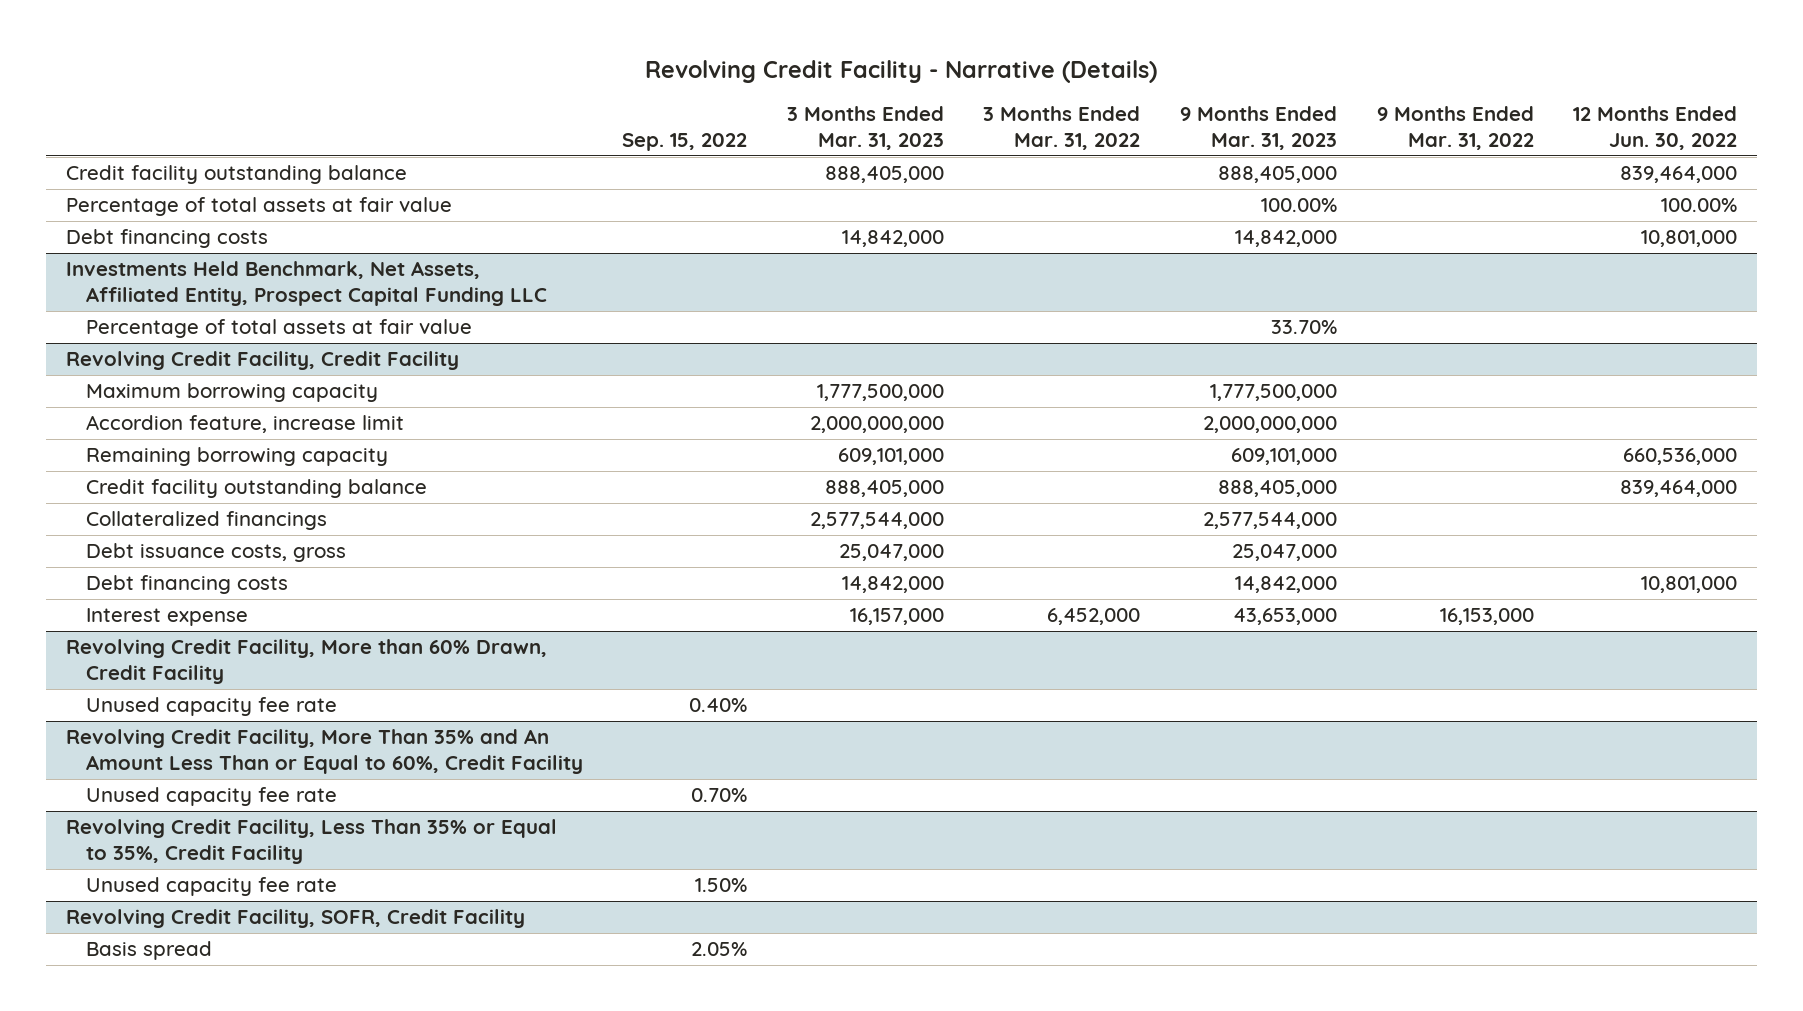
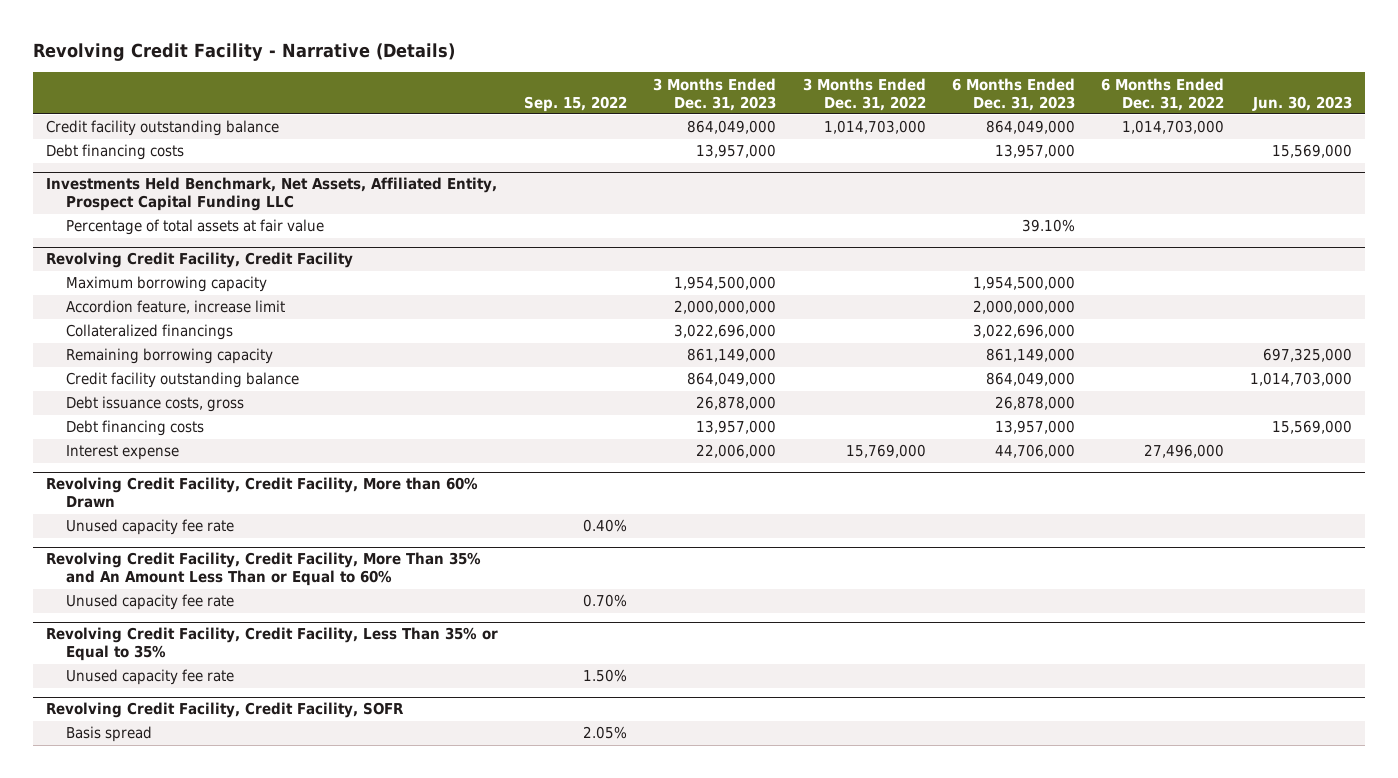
[786,106,944,151] 3 Months Ended Mar. 31, 2023 -> none
[983,106,1141,151] 3 Months Ended Mar. 31, 2022 -> none
[1180,106,1338,151] 9 Months Ended Mar. 31, 2023 -> none
[1376,106,1534,151] 9 Months Ended Mar. 31, 2022 -> none
[1573,106,1738,151] 12 Months Ended Jun. 30, 2022 -> none
none -> [653,77,777,111] 3 Months Ended Dec. 31, 2023
none -> [802,77,926,111] 3 Months Ended Dec. 31, 2022
none -> [951,77,1075,111] 6 Months Ended Dec. 31, 2023
none -> [1100,77,1224,111] 6 Months Ended Dec. 31, 2022
none -> [1251,95,1352,111] Jun. 30, 2023
[65,197,452,217] Percentage of total assets at fair value -> none
[85,511,327,531] Collateralized financings -> [66,324,234,341] Collateralized financings
[65,639,547,684] Revolving Credit Facility, More than 60% Drawn, Credit Facility -> [46,477,479,509] Revolving Credit Facility, Credit Facility, More than 60% Drawn
[65,729,583,774] Revolving Credit Facility, More Than 35% and An Amount Less Than or Equal to 60%, Credit Facility -> [46,552,482,587] Revolving Credit Facility, Credit Facility, More Than 35% and An Amount Less Than or Equal to 60%
[65,819,557,864] Revolving Credit Facility, Less Than 35% or Equal to 35%, Credit Facility -> [46,627,499,662] Revolving Credit Facility, Credit Facility, Less Than 35% or Equal to 35%
[65,909,525,929] Revolving Credit Facility, SOFR, Credit Facility -> [46,702,405,719] Revolving Credit Facility, Credit Facility, SOFR

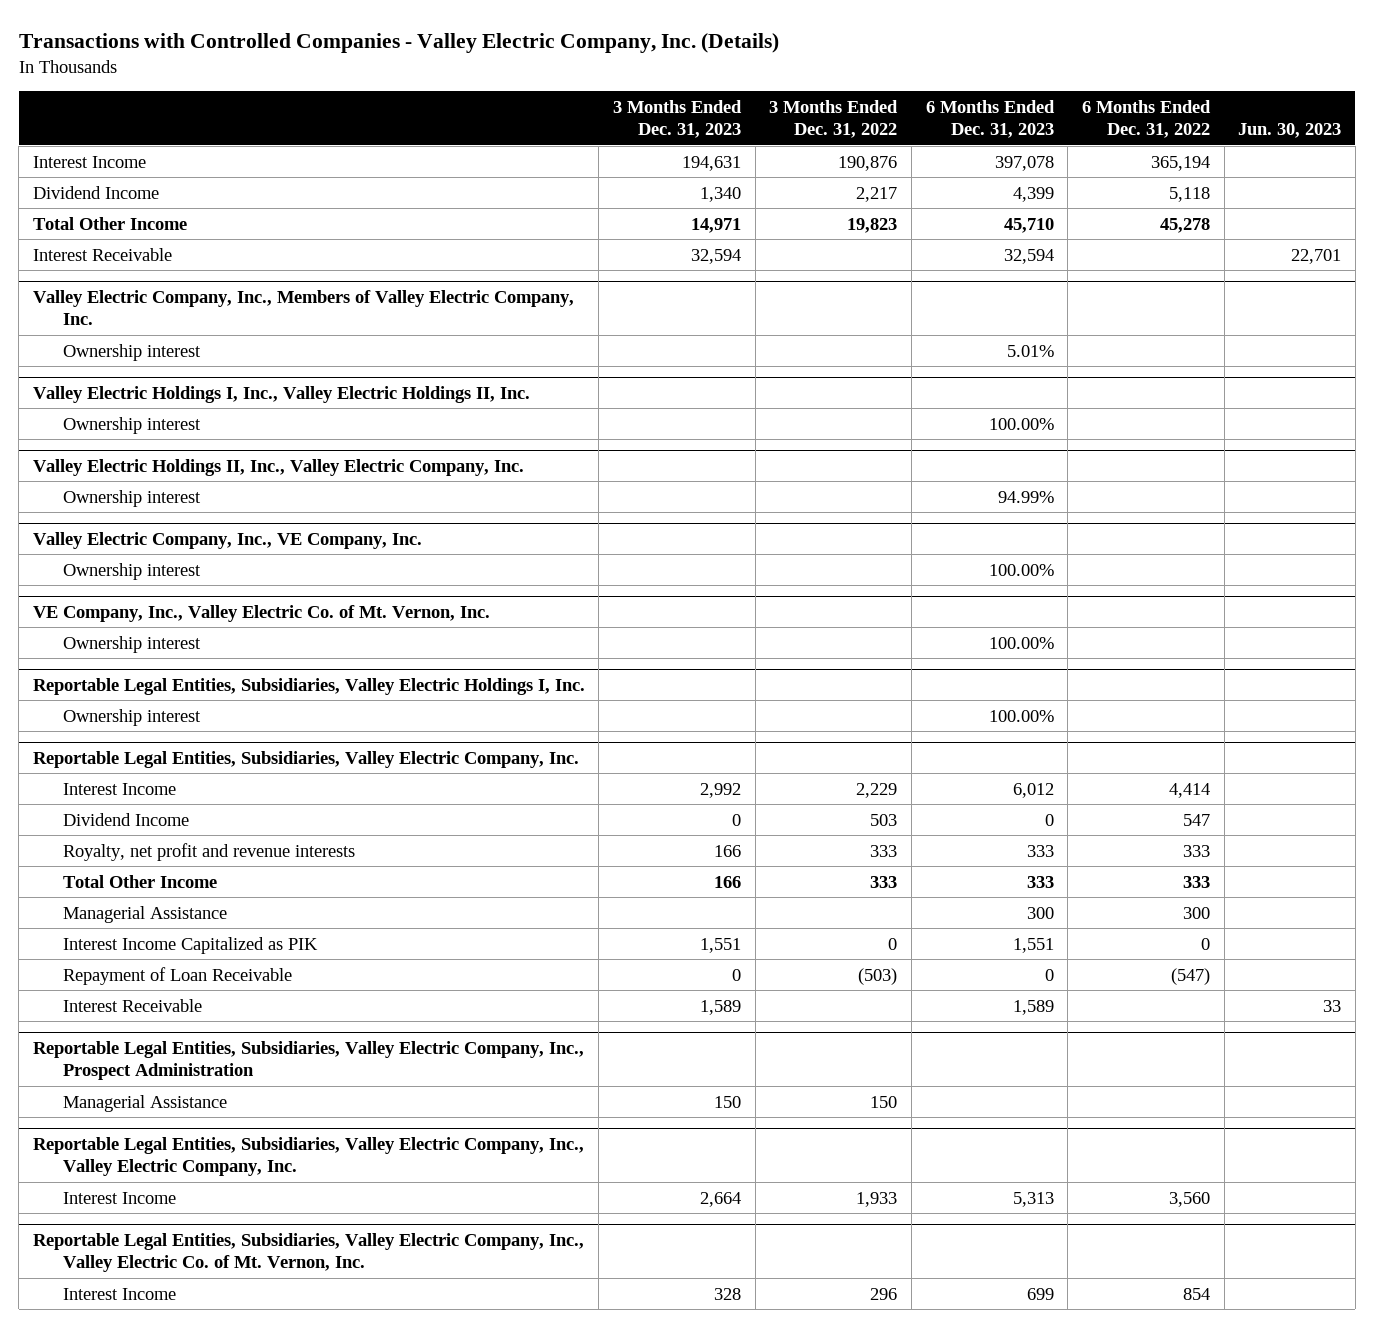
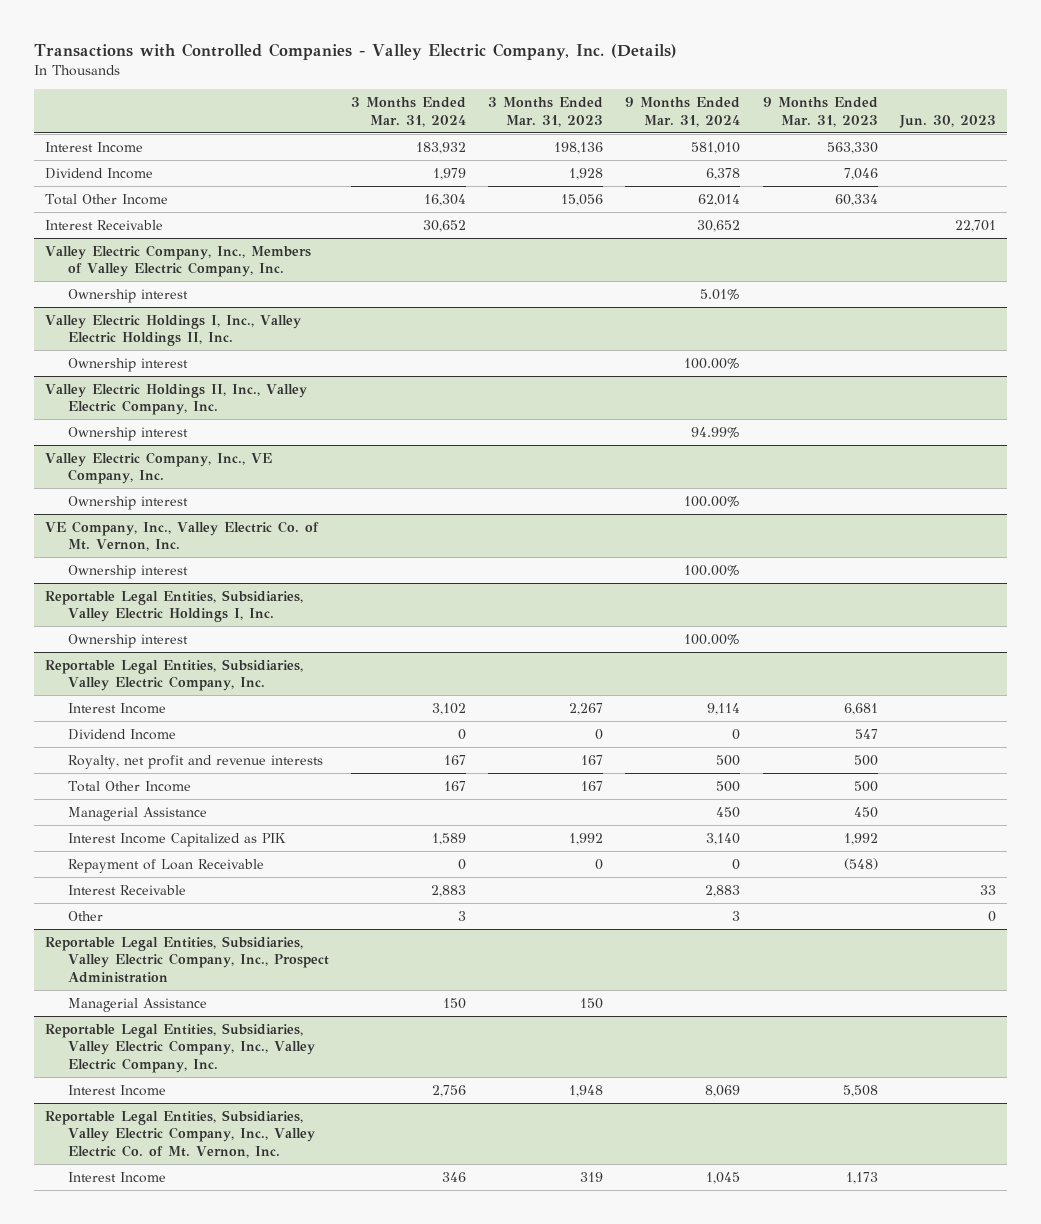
[613,99,743,139] 3 Months Ended Dec. 31, 2023 -> none
[769,99,899,139] 3 Months Ended Dec. 31, 2022 -> none
[925,99,1055,139] 6 Months Ended Dec. 31, 2023 -> none
[1081,99,1211,139] 6 Months Ended Dec. 31, 2022 -> none
none -> [350,97,466,127] 3 Months Ended Mar. 31, 2024
none -> [488,97,604,127] 3 Months Ended Mar. 31, 2023
none -> [625,97,741,127] 9 Months Ended Mar. 31, 2024
none -> [762,97,878,127] 9 Months Ended Mar. 31, 2023
none -> [67,910,103,921] Other

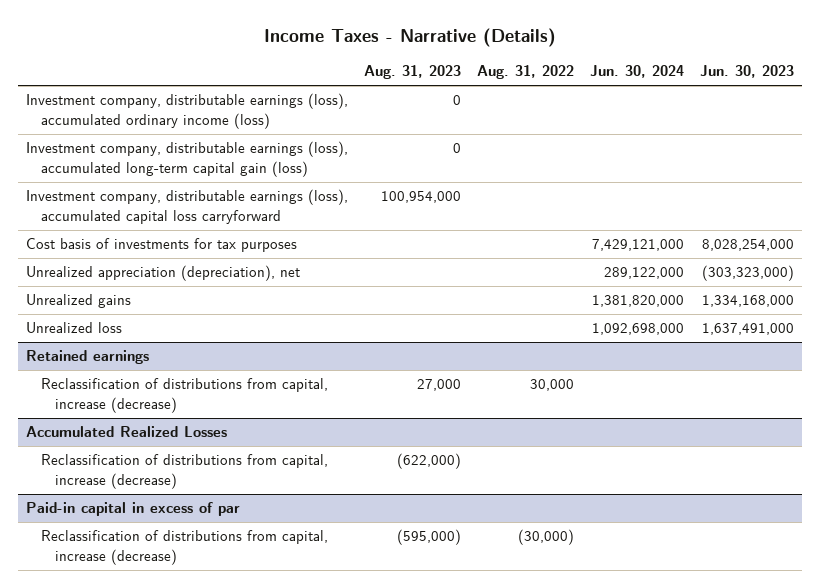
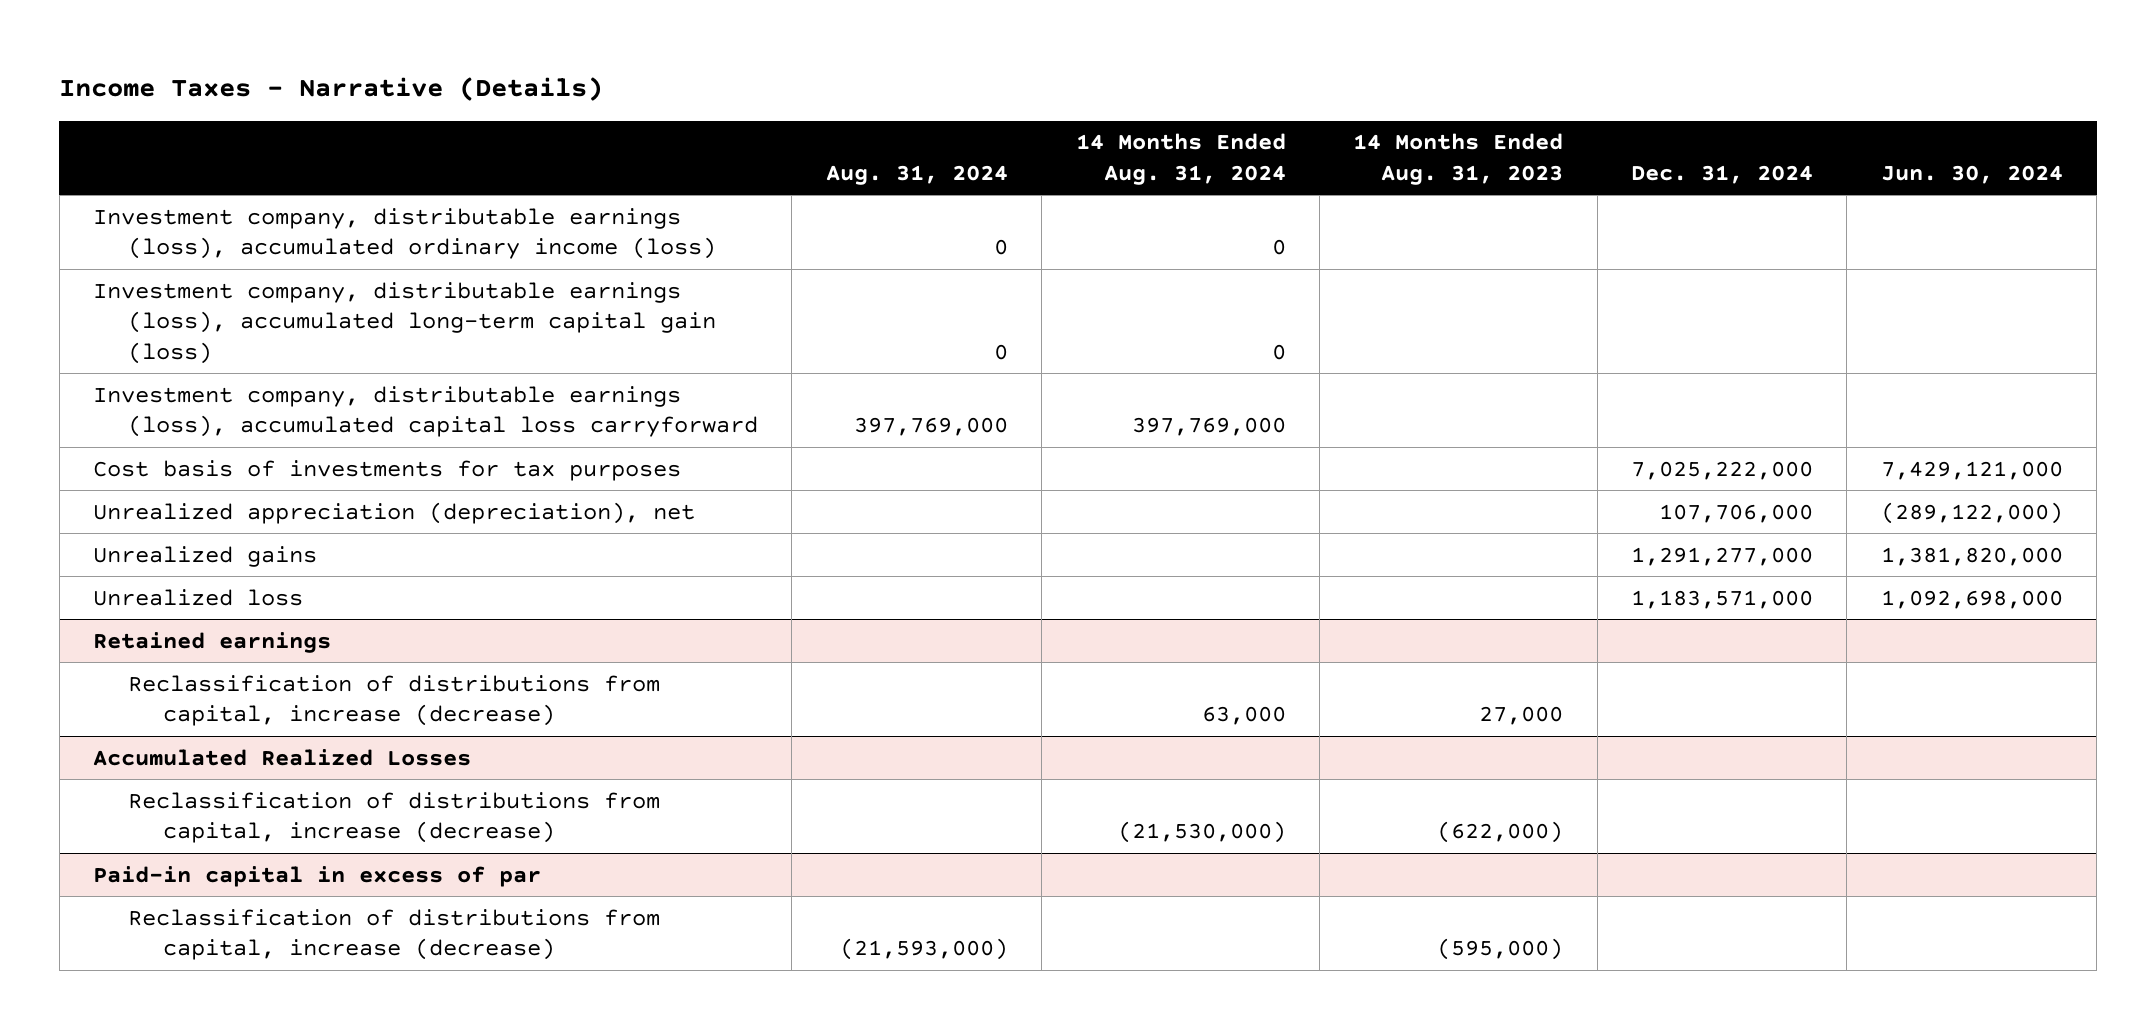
[364,65,462,80] Aug. 31, 2023 -> none
[477,65,575,80] Aug. 31, 2022 -> none
[700,65,795,79] Jun. 30, 2023 -> none
none -> [825,164,1008,185] Aug. 31, 2024
none -> [1075,133,1286,185] 14 Months Ended Aug. 31, 2024
none -> [1353,133,1564,185] 14 Months Ended Aug. 31, 2023
none -> [1631,164,1814,184] Dec. 31, 2024
[604,267,685,280] 289,122,000 -> [1880,501,2063,524] (289,122,000)

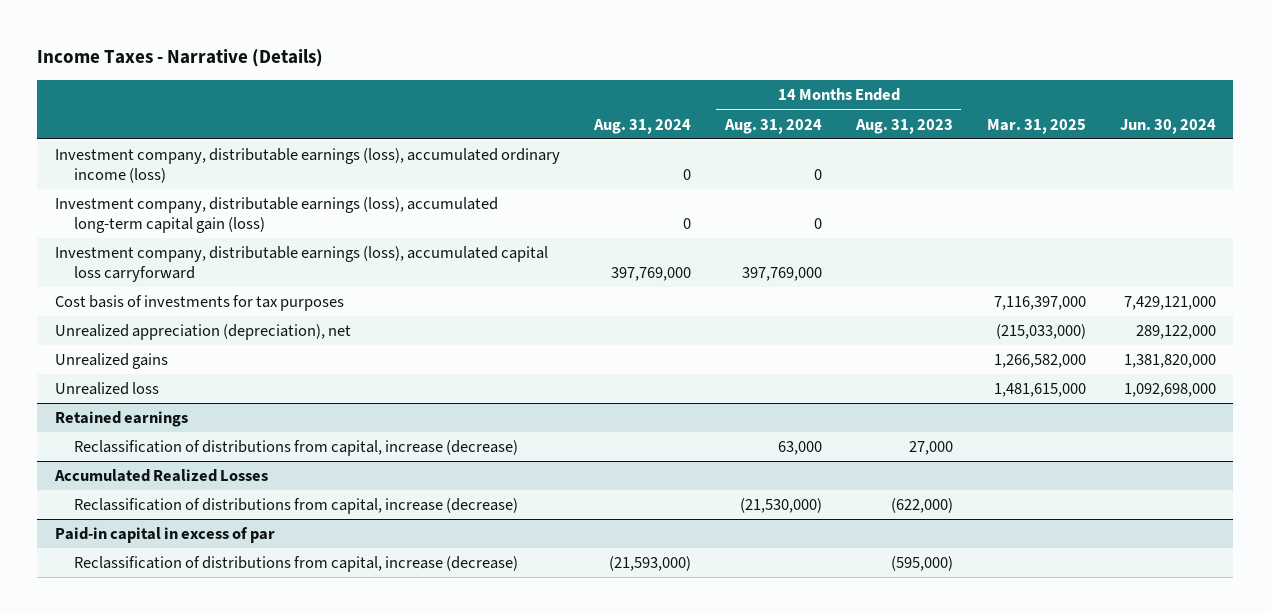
[1631,164,1814,184] Dec. 31, 2024 -> none
none -> [987,118,1087,134] Mar. 31, 2025
[1880,501,2063,524] (289,122,000) -> [1136,325,1217,340] 289,122,000

